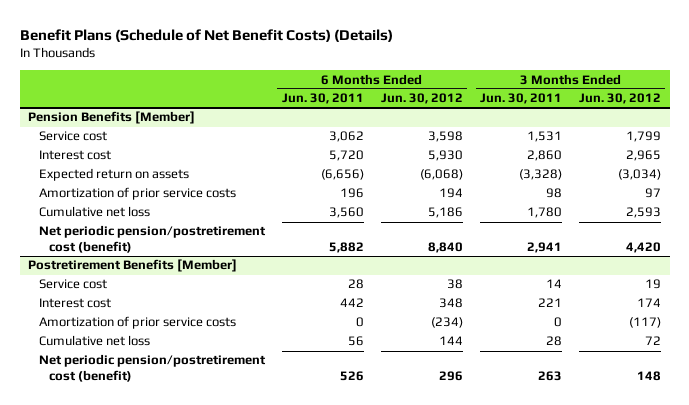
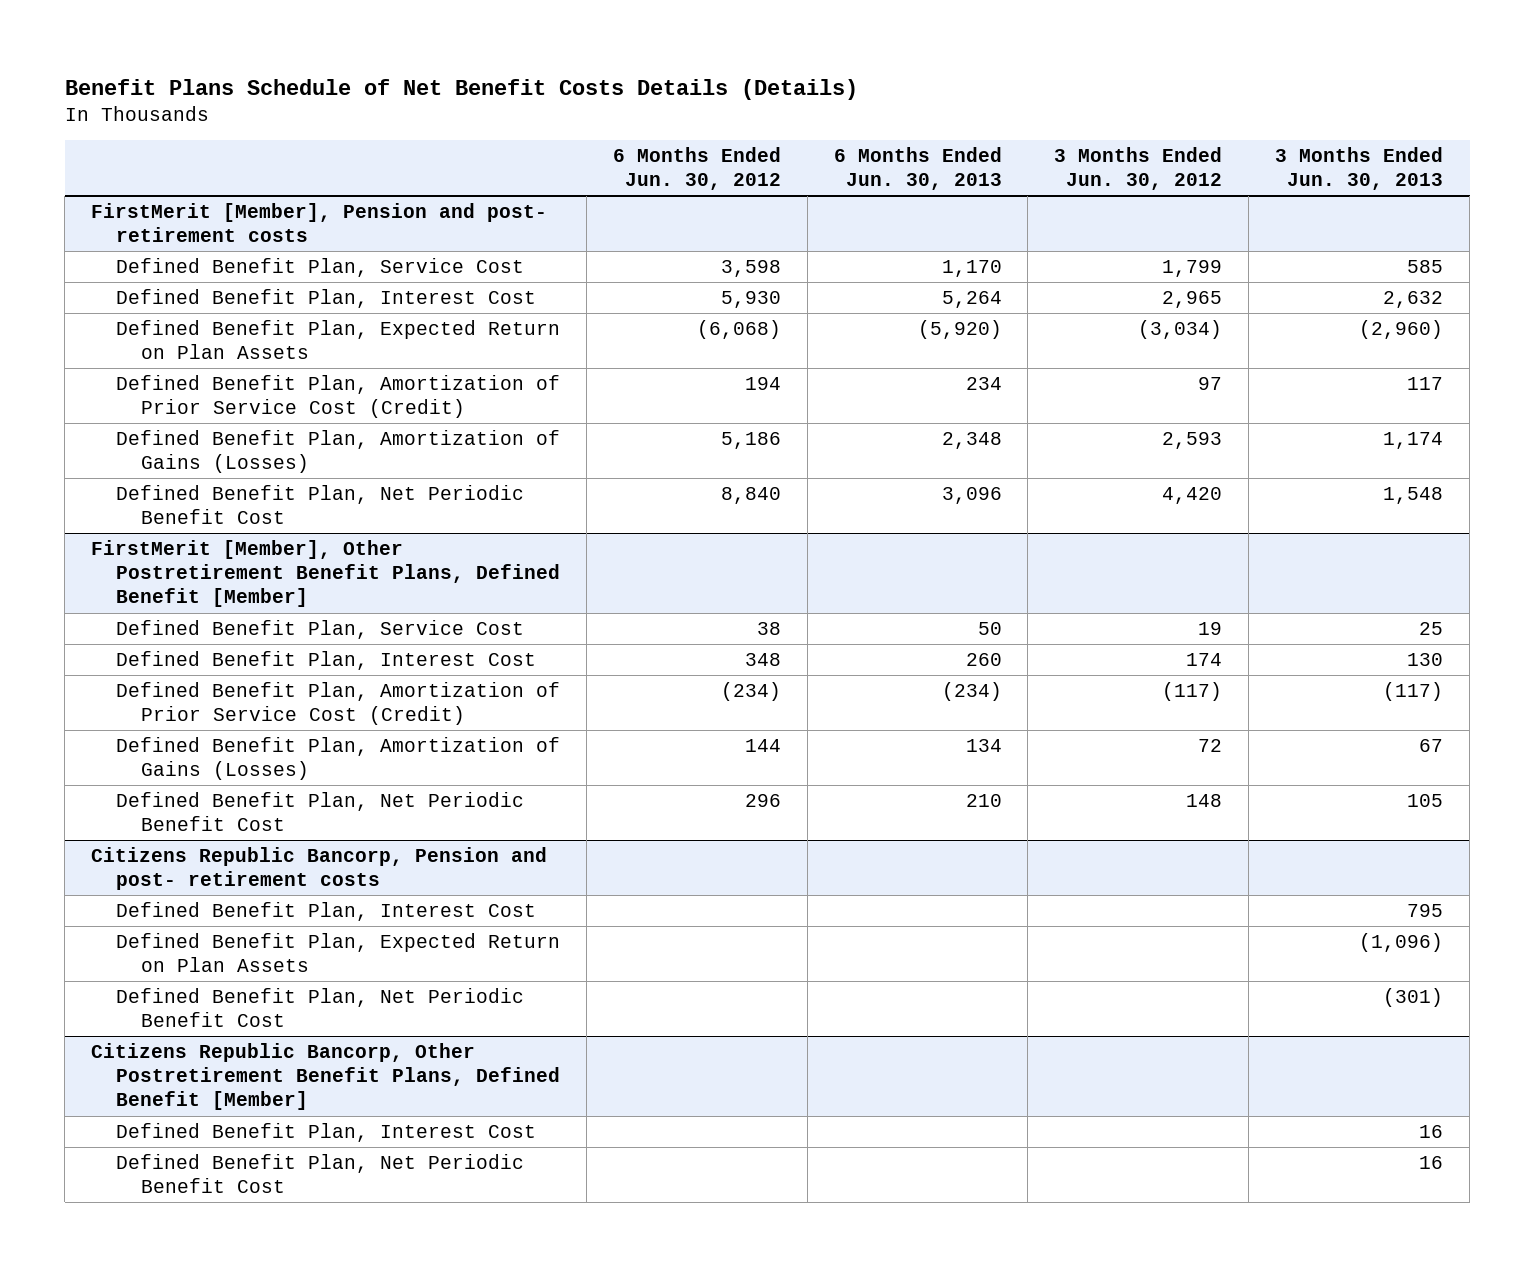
[19,28,393,42] Benefit Plans (Schedule of Net Benefit Costs) (Details) -> [64,78,858,100] Benefit Plans Schedule of Net Benefit Costs Details (Details)
[281,93,364,105] Jun. 30, 2011 -> none
[480,93,563,105] Jun. 30, 2011 -> none
none -> [833,147,1002,191] 6 Months Ended Jun. 30, 2013
none -> [1275,147,1444,191] 3 Months Ended Jun. 30, 2013
[28,111,196,125] Pension Benefits [Member] -> none
[28,259,238,273] Postretirement Benefits [Member] -> none
none -> [91,202,548,243] FirstMerit [Member], Pension and post- retirement costs
[38,131,107,142] Service cost -> [115,257,524,277] Defined Benefit Plan, Service Cost
[38,150,111,161] Interest cost -> [115,288,536,308] Defined Benefit Plan, Interest Cost
[38,168,189,182] Expected return on assets -> [115,319,560,360] Defined Benefit Plan, Expected Return on Plan Assets
[38,187,236,201] Amortization of prior service costs -> [115,374,560,419] Defined Benefit Plan, Amortization of Prior Service Cost (Credit)
[38,206,150,218] Cumulative net loss -> [115,429,560,474] Defined Benefit Plan, Amortization of Gains (Losses)
[38,225,266,253] Net periodic pension/postretirement cost (benefit) -> [115,484,524,525] Defined Benefit Plan, Net Periodic Benefit Cost
none -> [91,539,560,608] FirstMerit [Member], Other Postretirement Benefit Plans, Defined Benefit [Member]
[38,279,107,290] Service cost -> [115,619,524,639] Defined Benefit Plan, Service Cost
[38,298,111,309] Interest cost -> [115,650,536,670] Defined Benefit Plan, Interest Cost
[38,316,236,330] Amortization of prior service costs -> [115,681,560,726] Defined Benefit Plan, Amortization of Prior Service Cost (Credit)
[38,335,150,347] Cumulative net loss -> [115,736,560,781] Defined Benefit Plan, Amortization of Gains (Losses)
[38,354,266,382] Net periodic pension/postretirement cost (benefit) -> [115,791,524,832] Defined Benefit Plan, Net Periodic Benefit Cost
none -> [91,846,548,891] Citizens Republic Bancorp, Pension and post- retirement costs
none -> [115,901,536,921] Defined Benefit Plan, Interest Cost
none -> [115,932,560,973] Defined Benefit Plan, Expected Return on Plan Assets
none -> [115,987,524,1028] Defined Benefit Plan, Net Periodic Benefit Cost
none -> [91,1042,560,1111] Citizens Republic Bancorp, Other Postretirement Benefit Plans, Defined Benefit [Member]
none -> [115,1122,536,1142] Defined Benefit Plan, Interest Cost
none -> [115,1153,524,1194] Defined Benefit Plan, Net Periodic Benefit Cost

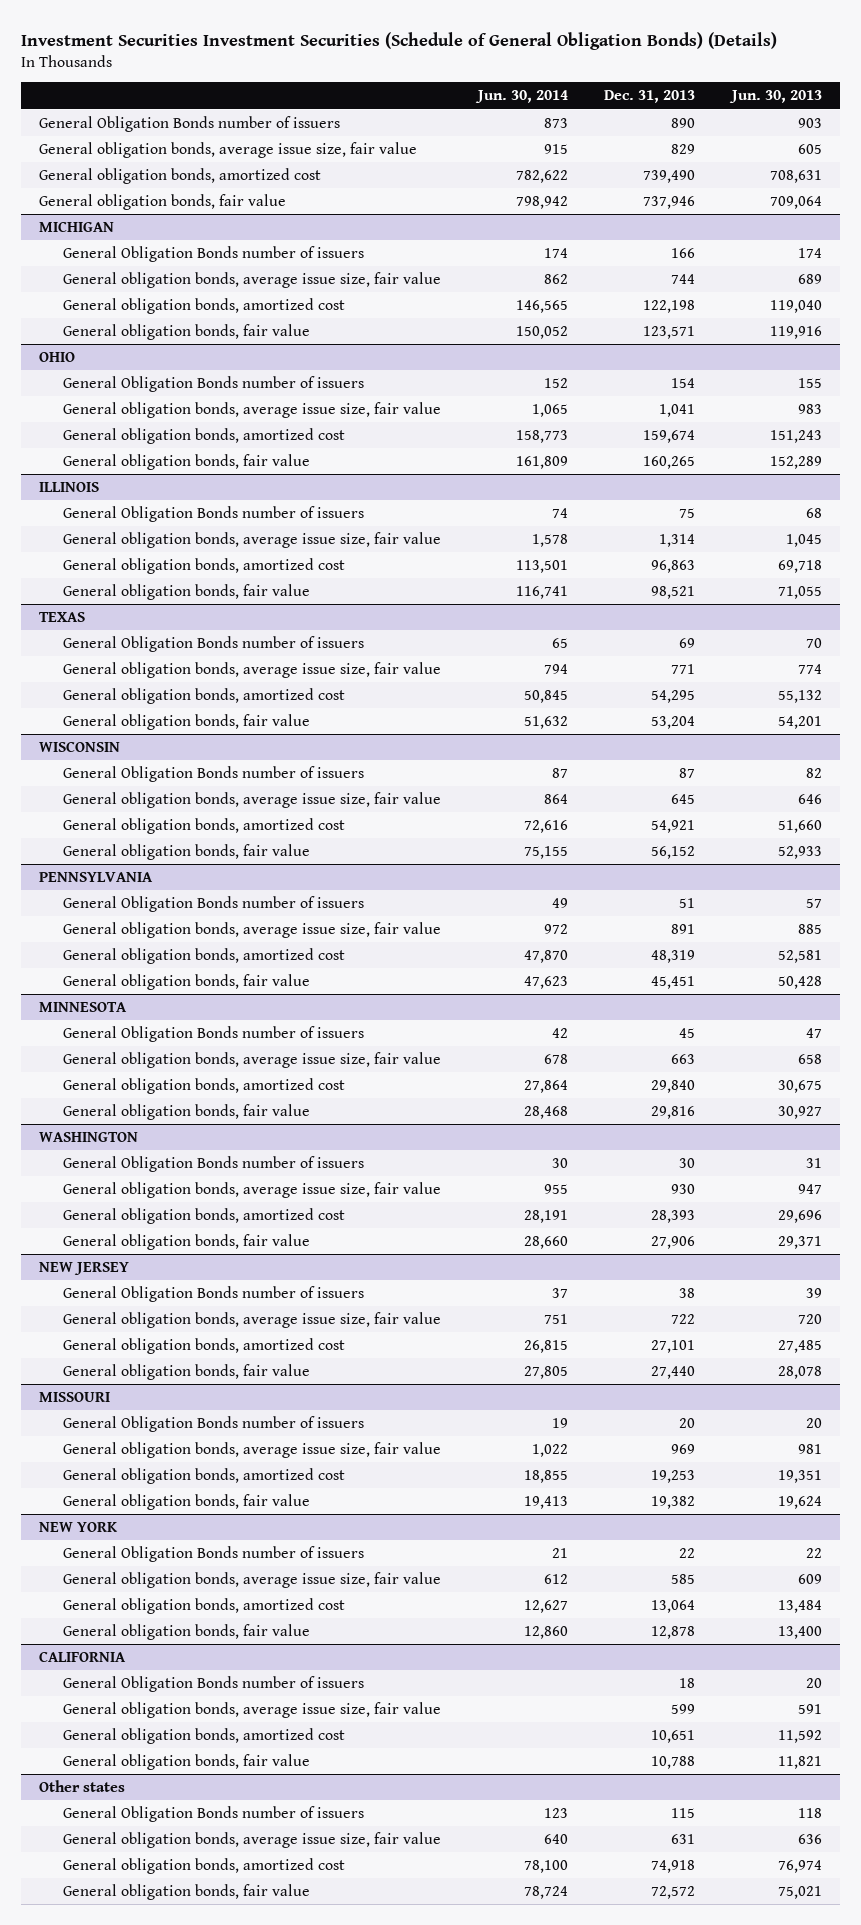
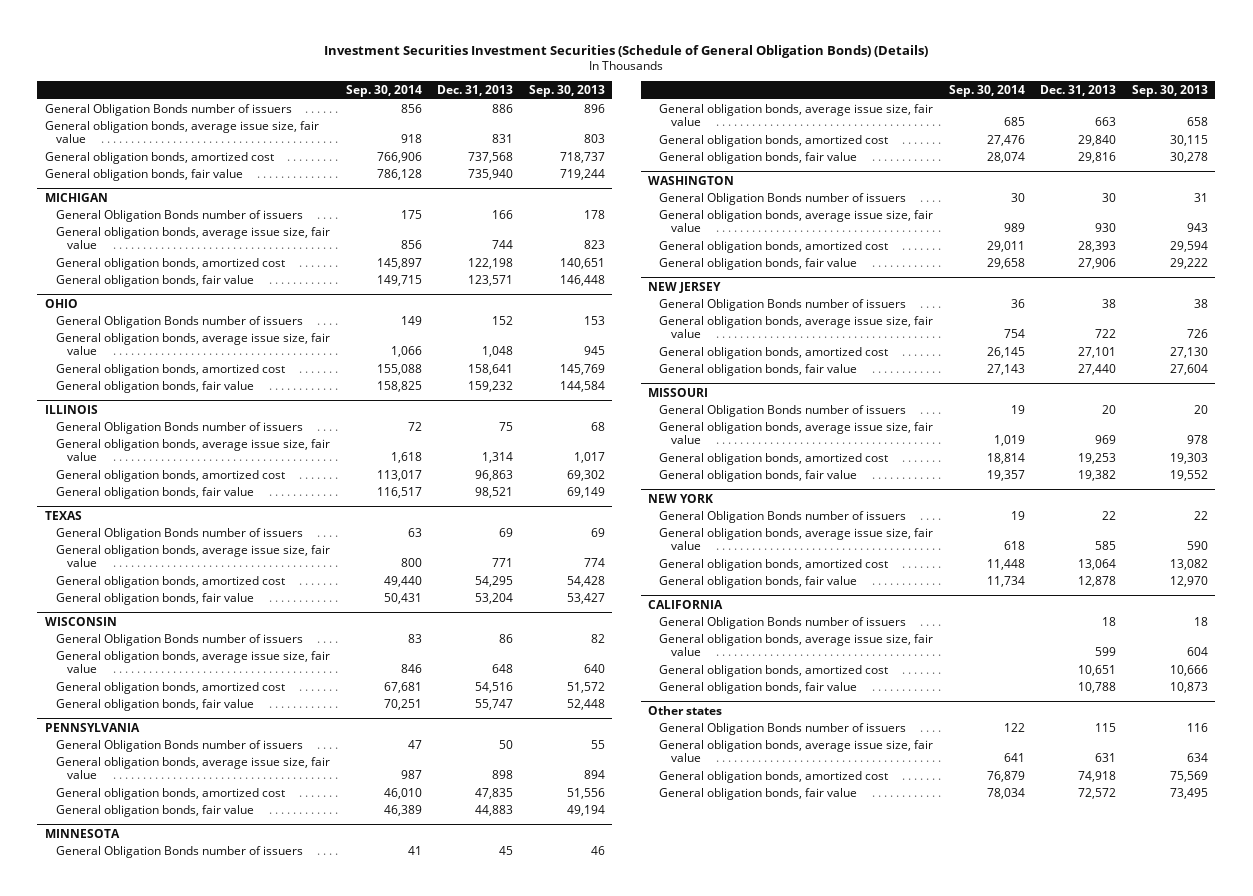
[474,90,568,104] Jun. 30, 2014 -> none
[728,90,822,104] Jun. 30, 2013 -> none
none -> [345,85,422,98] Sep. 30, 2014
none -> [528,85,605,98] Sep. 30, 2013
[671,118,696,129] 890 -> [492,103,514,113] 886
[671,144,696,155] 829 -> [492,134,514,144] 831
[643,170,696,184] 739,490 -> [468,151,514,163] 737,568
[643,196,696,210] 737,946 -> [468,168,514,180] 735,940
[671,378,696,389] 154 -> [492,315,514,325] 152
[659,404,696,418] 1,041 -> [482,346,514,358] 1,048
[643,430,696,444] 159,674 -> [468,363,514,375] 158,641
[643,456,696,470] 160,265 -> [468,380,514,392] 159,232
[679,768,696,779] 87 -> [499,633,514,643] 86
[671,794,696,805] 645 -> [492,664,514,674] 648
[651,820,696,834] 54,921 -> [475,681,514,693] 54,516
[651,846,696,860] 56,152 -> [475,698,514,710] 55,747
[679,898,696,909] 51 -> [499,739,514,749] 50
[671,924,696,935] 891 -> [492,770,514,780] 898
[651,950,696,964] 48,319 -> [475,787,514,799] 47,835
[651,976,696,990] 45,451 -> [475,804,514,816] 44,883

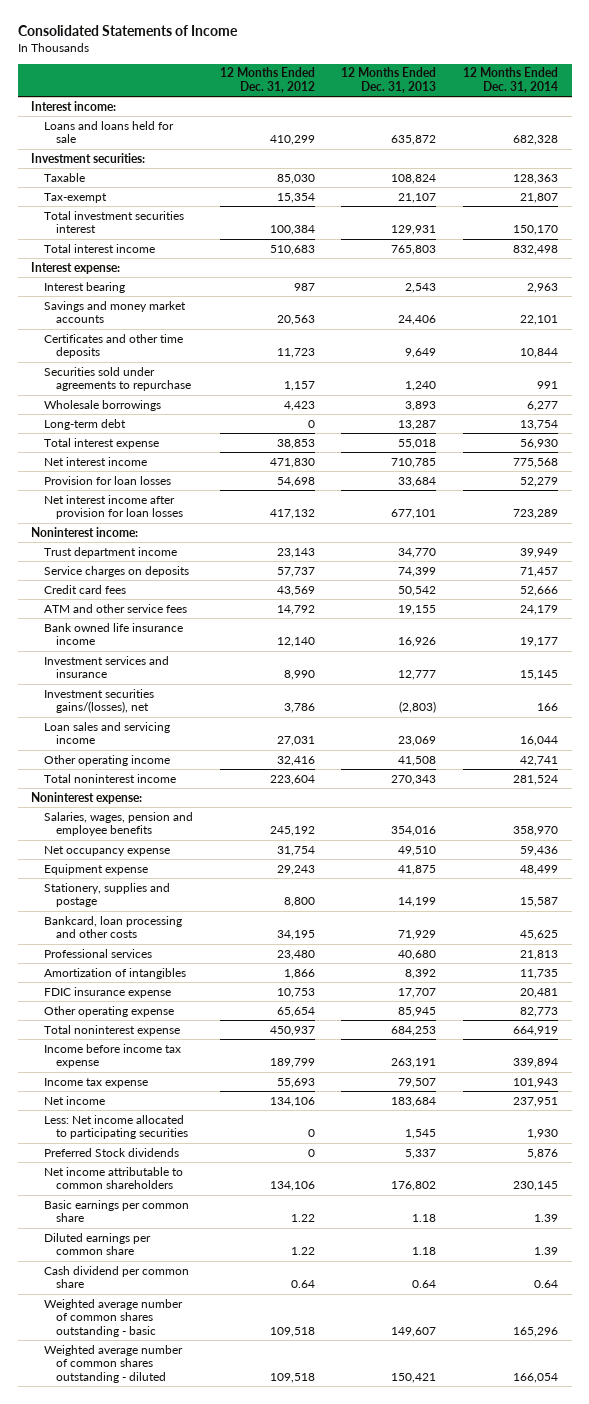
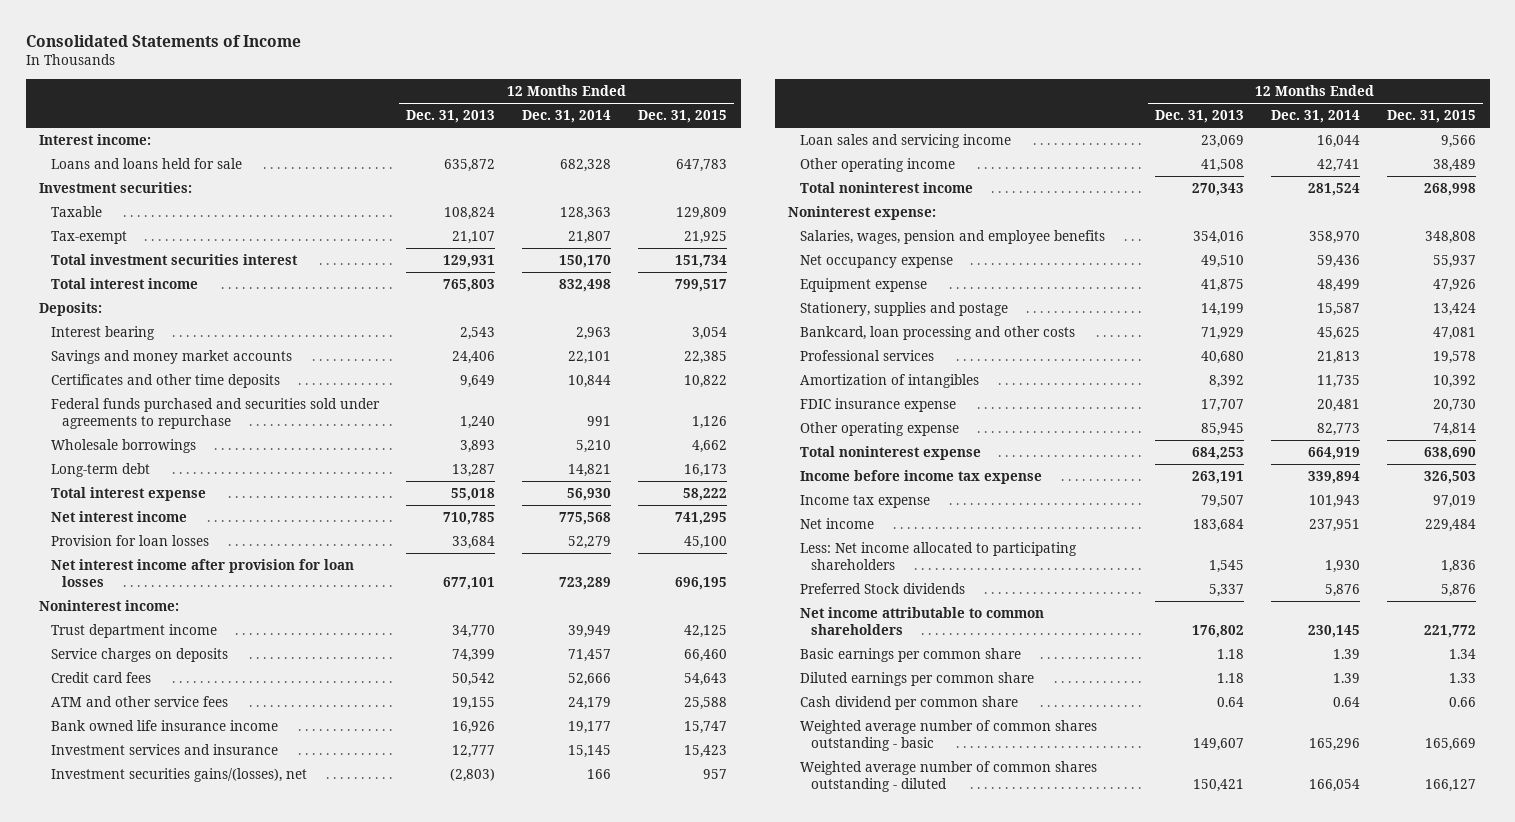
[219,67,315,94] 12 Months Ended Dec. 31, 2012 -> none
none -> [638,110,728,124] Dec. 31, 2015
[31,261,121,274] Interest expense: -> none
none -> [39,302,103,317] Deposits:
[43,366,192,392] Securities sold under agreements to repurchase -> [50,398,380,429] Federal funds purchased and securities sold under agreements to repurchase
[527,400,559,411] 6,277 -> [576,440,612,454] 5,210
[520,419,559,430] 13,754 -> [568,464,612,478] 14,821
[43,1114,189,1140] Less: Net income allocated to participating securities -> [799,542,1077,570] Less: Net income allocated to participating shareholders

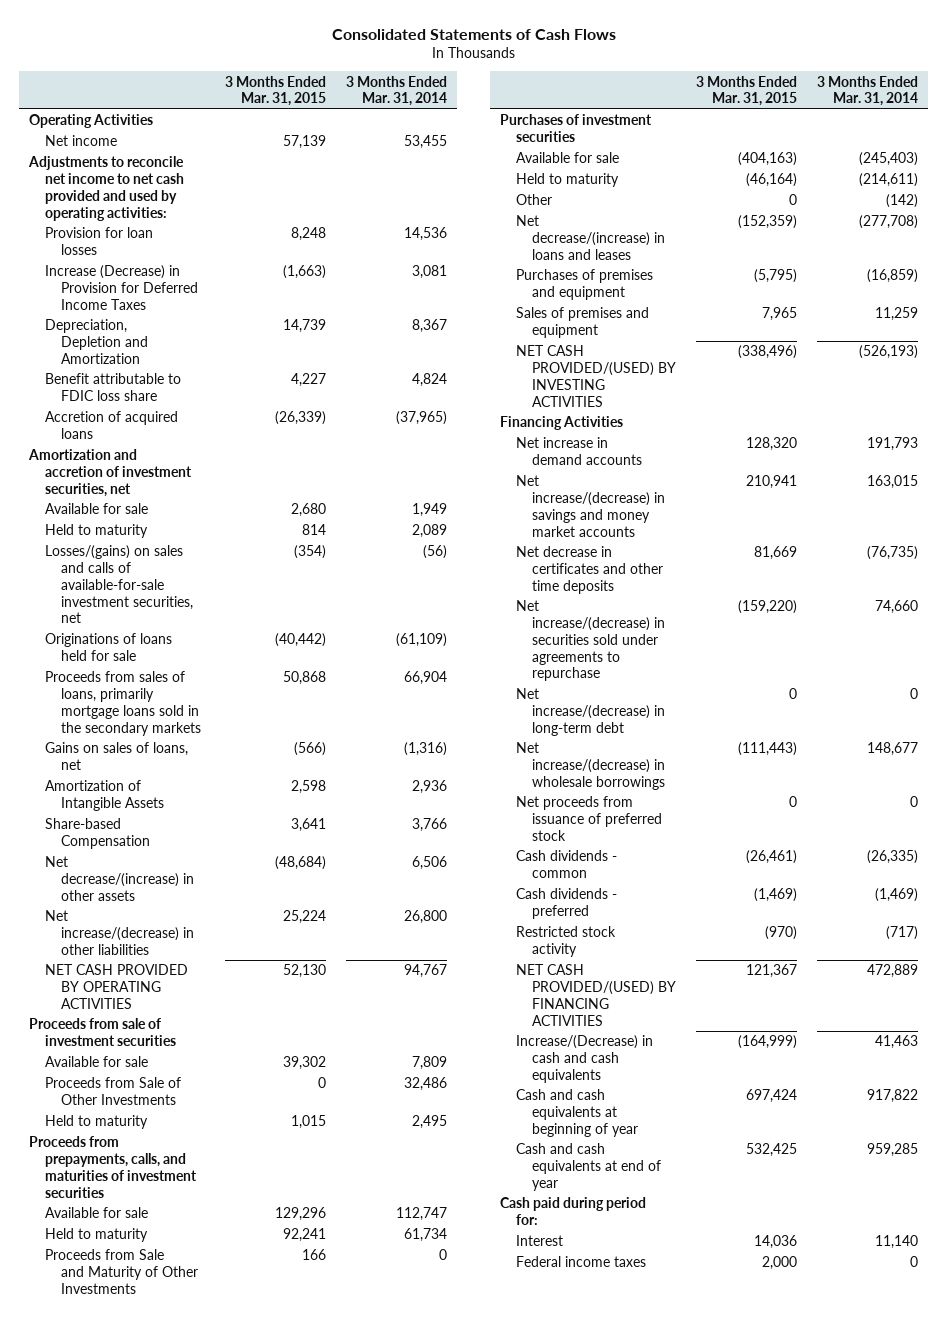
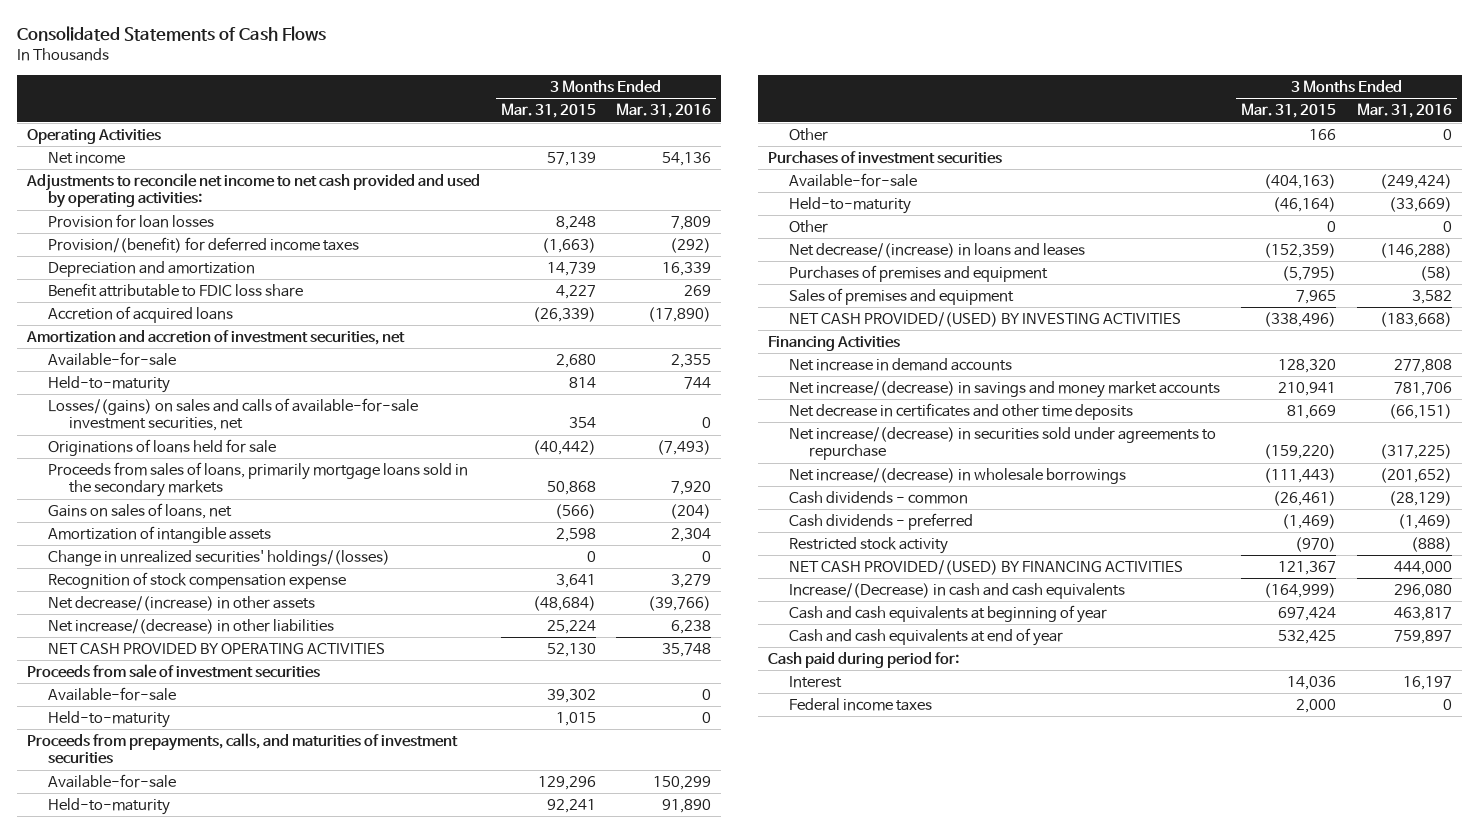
[345,75,447,107] 3 Months Ended Mar. 31, 2014 -> none
none -> [616,103,712,119] Mar. 31, 2016
[45,265,199,310] Increase (Decrease) in Provision for Deferred Income Taxes -> [48,237,360,254] Provision/(benefit) for deferred income taxes
[45,319,149,364] Depreciation, Depletion and Amortization -> [48,261,256,278] Depreciation and amortization
[45,503,149,515] Available for sale -> [48,352,177,367] Available-for-sale
[45,524,149,539] Held to maturity -> [48,376,171,394] Held-to-maturity
[294,545,327,560] (354) -> [568,417,596,429] 354
[45,780,165,811] Amortization of Intangible Assets -> [48,526,272,544] Amortization of intangible assets
none -> [48,550,391,567] Change in unrealized securities' holdings/(losses)
[45,818,151,849] Share-based Compensation -> [48,572,347,590] Recognition of stock compensation expense
[45,1077,182,1105] Proceeds from Sale of Other Investments -> none
[45,1056,149,1068] Available for sale -> [48,687,177,702] Available-for-sale
[45,1115,149,1130] Held to maturity -> [48,711,171,729] Held-to-maturity
[45,1207,149,1219] Available for sale -> [48,774,177,789] Available-for-sale
[45,1228,149,1243] Held to maturity -> [48,798,171,816] Held-to-maturity
[45,1249,199,1294] Proceeds from Sale and Maturity of Other Investments -> [788,128,828,142] Other
[516,152,620,164] Available for sale -> [788,173,917,188] Available-for-sale
[516,173,620,188] Held to maturity -> [788,197,911,215] Held-to-maturity
[516,688,666,736] Net increase/(decrease) in long-term debt -> none
[516,796,663,841] Net proceeds from issuance of preferred stock -> none

